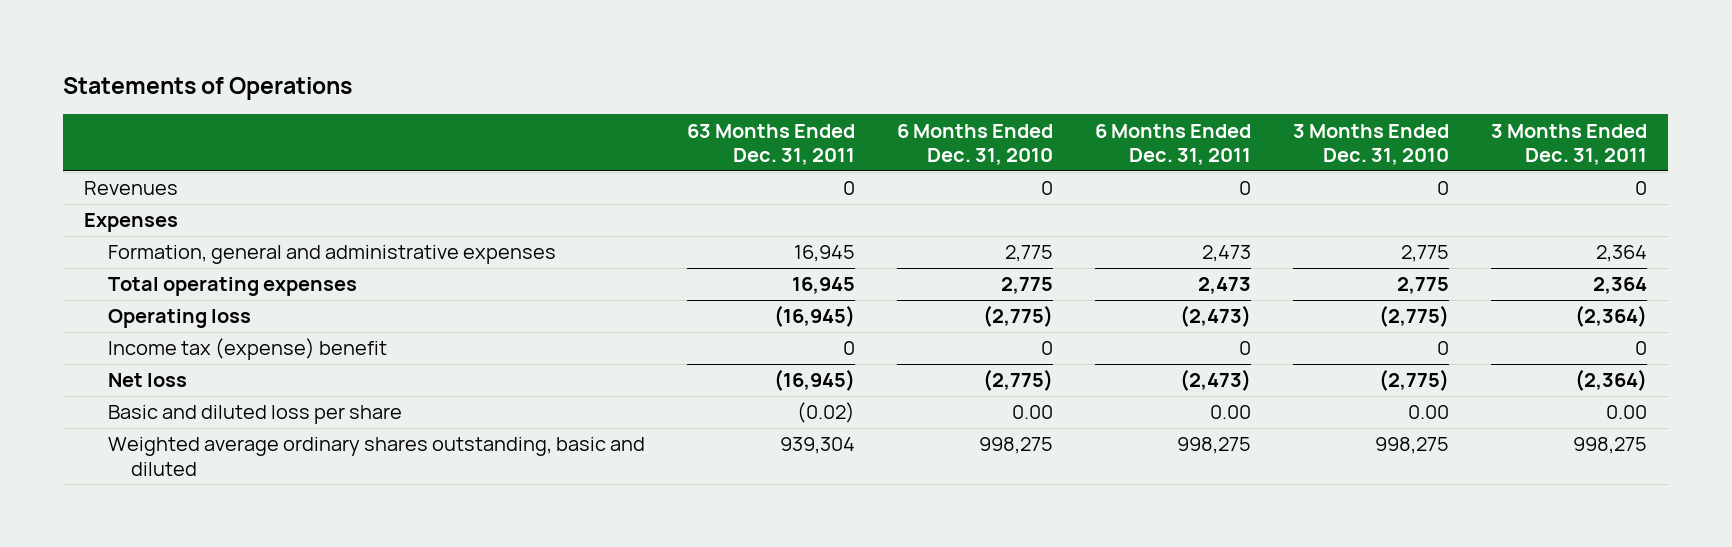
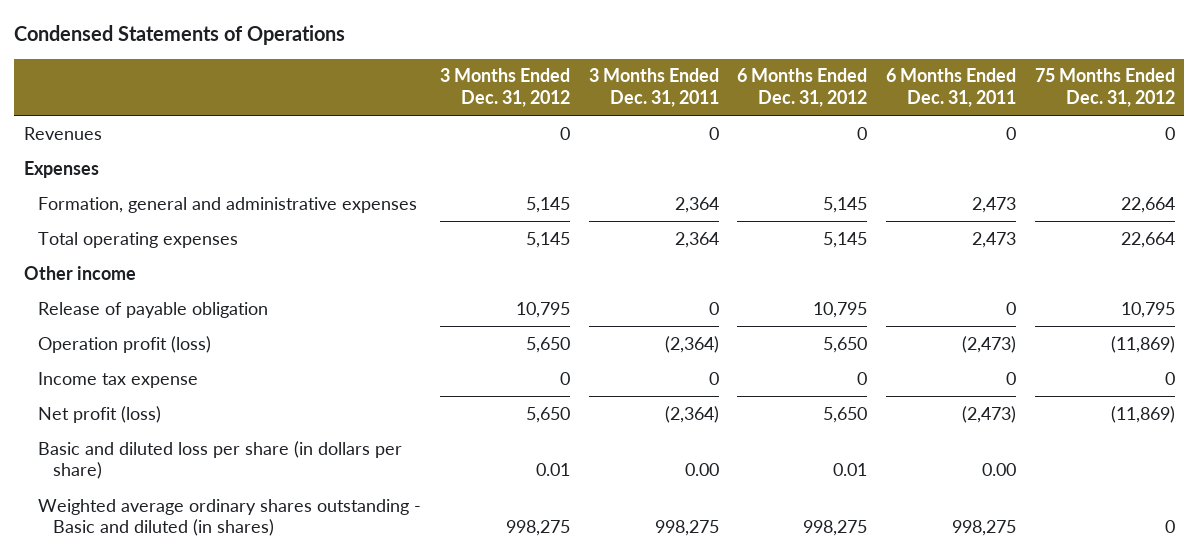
[63,77,353,101] Statements of Operations -> [14,25,346,46] Condensed Statements of Operations
[686,123,855,165] 63 Months Ended Dec. 31, 2011 -> none
[897,123,1054,165] 6 Months Ended Dec. 31, 2010 -> none
[1293,123,1450,165] 3 Months Ended Dec. 31, 2010 -> none
none -> [439,68,570,107] 3 Months Ended Dec. 31, 2012
none -> [737,68,868,107] 6 Months Ended Dec. 31, 2012
none -> [1034,68,1175,107] 75 Months Ended Dec. 31, 2012
none -> [23,265,136,280] Other income
none -> [38,301,269,318] Release of payable obligation
[107,309,251,329] Operating loss -> [38,335,212,353] Operation profit (loss)
[107,338,387,361] Income tax (expense) benefit -> [38,371,199,388] Income tax expense
[107,373,187,388] Net loss -> [38,405,162,423] Net profit (loss)
[107,405,402,425] Basic and diluted loss per share -> [38,440,403,480] Basic and diluted loss per share (in dollars per share)
[107,437,645,476] Weighted average ordinary shares outstanding, basic and diluted -> [38,498,422,537] Weighted average ordinary shares outstanding - Basic and diluted (in shares)

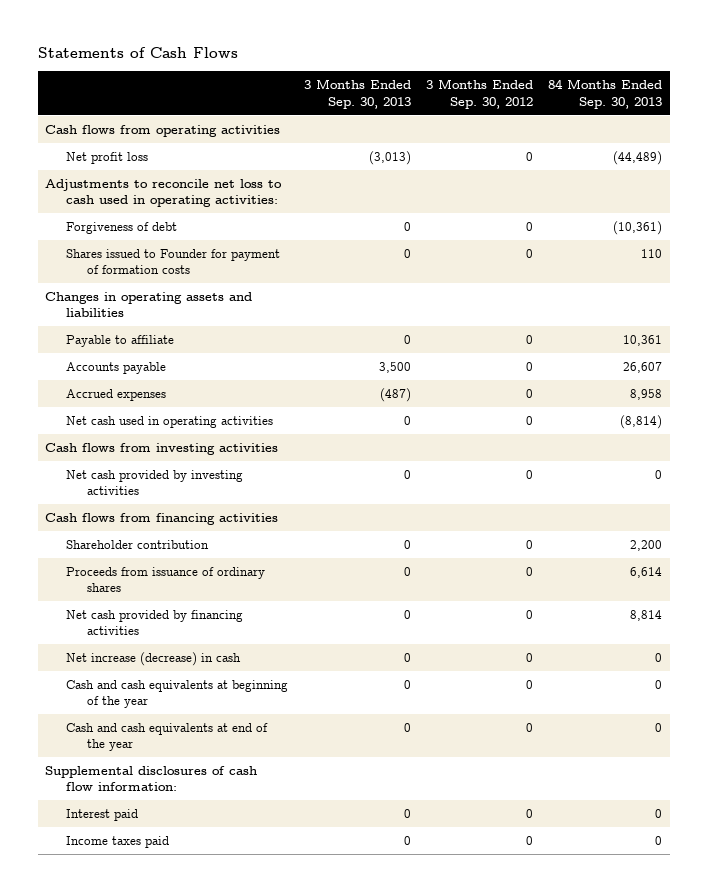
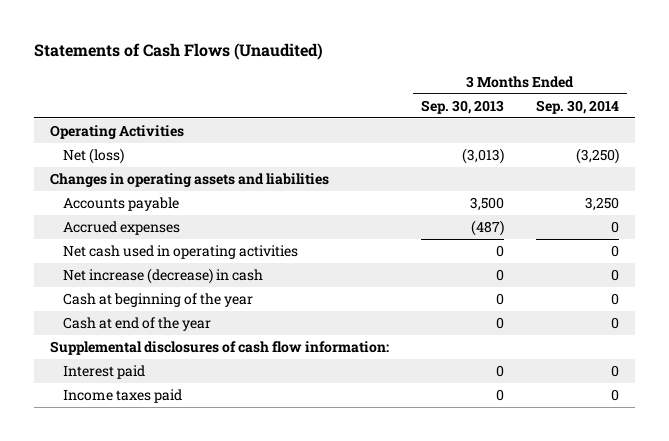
[37,47,238,59] Statements of Cash Flows -> [34,43,324,61] Statements of Cash Flows (Unaudited)
[426,79,534,109] 3 Months Ended Sep. 30, 2012 -> none
[548,79,663,109] 84 Months Ended Sep. 30, 2013 -> none
none -> [536,99,620,114] Sep. 30, 2014
[45,124,281,137] Cash flows from operating activities -> none
[45,178,283,208] Adjustments to reconcile net loss to cash used in operating activities: -> none
[66,221,178,234] Forgiveness of debt -> none
[66,248,281,275] Shares issued to Founder for payment of formation costs -> none
none -> [50,124,185,139] Operating Activities
[66,151,149,164] Net profit loss -> [62,147,124,164] Net (loss)
[66,334,175,347] Payable to affiliate -> none
[45,442,279,455] Cash flows from investing activities -> none
[66,469,244,496] Net cash provided by investing activities -> none
[45,512,279,525] Cash flows from financing activities -> none
[66,539,210,549] Shareholder contribution -> none
[66,566,266,593] Proceeds from issuance of ordinary shares -> none
[66,609,244,636] Net cash provided by financing activities -> none
[66,679,289,709] Cash and cash equivalents at beginning of the year -> [62,292,253,307] Cash at beginning of the year
[66,722,269,752] Cash and cash equivalents at end of the year -> [62,316,211,331] Cash at end of the year

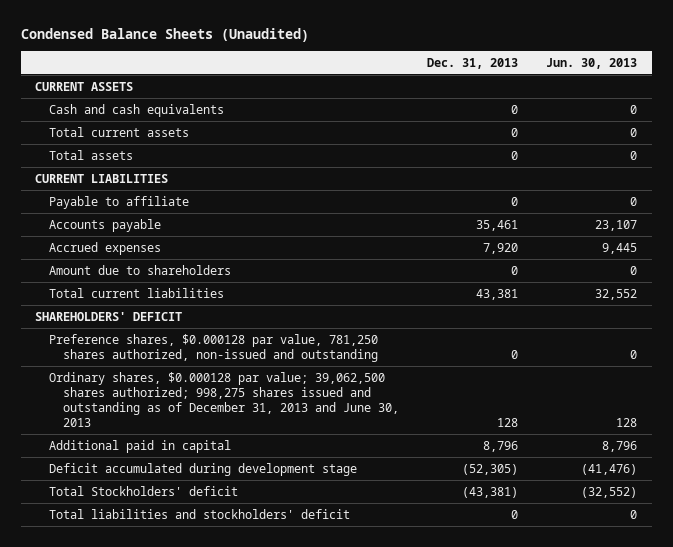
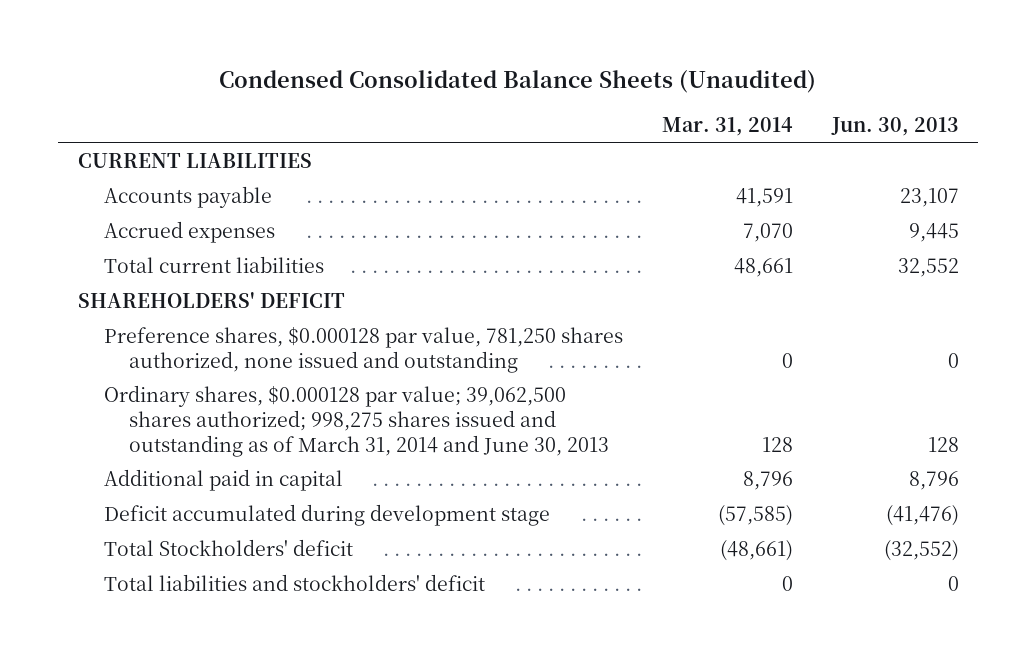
[21,28,310,43] Condensed Balance Sheets (Unaudited) -> [219,70,817,94] Condensed Consolidated Balance Sheets (Unaudited)
[427,57,519,69] Dec. 31, 2013 -> none
none -> [661,117,793,137] Mar. 31, 2014
[35,81,134,91] CURRENT ASSETS -> none
[48,103,224,117] Cash and cash equivalents -> none
[48,126,189,137] Total current assets -> none
[48,149,133,160] Total assets -> none
[48,195,189,209] Payable to affiliate -> none
[48,264,231,275] Amount due to shareholders -> none
[48,333,378,362] Preference shares, $0.000128 par value, 781,250 shares authorized, non-issued and outstanding -> [103,327,623,374] Preference shares, $0.000128 par value, 781,250 shares authorized, none issued and outstanding
[48,371,399,428] Ordinary shares, $0.000128 par value; 39,062,500 shares authorized; 998,275 shares issued and outstanding as of December 31, 2013 and June 30, 2013 -> [103,385,610,457] Ordinary shares, $0.000128 par value; 39,062,500 shares authorized; 998,275 shares issued and outstanding as of March 31, 2014 and June 30, 2013

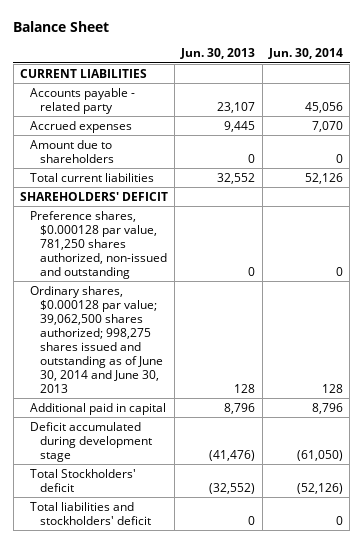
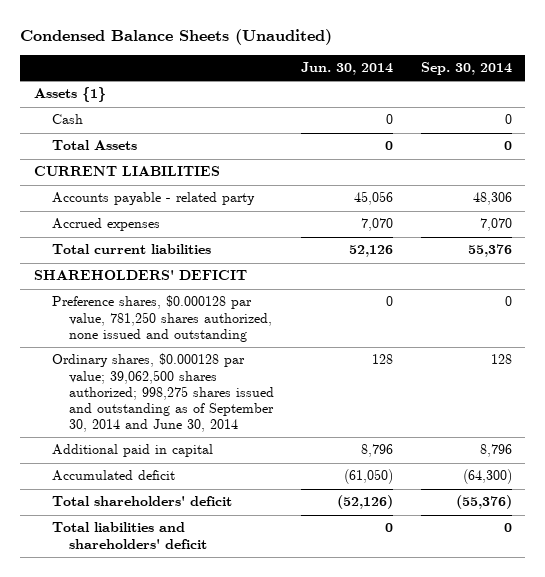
[13,20,110,32] Balance Sheet -> [20,29,333,46] Condensed Balance Sheets (Unaudited)
[180,48,256,60] Jun. 30, 2013 -> none
none -> [420,62,512,76] Sep. 30, 2014
none -> [33,87,106,103] Assets {1}
none -> [51,114,83,125] Cash
none -> [51,140,137,151] Total Assets
[30,139,115,163] Amount due to shareholders -> none
[30,210,168,279] Preference shares, $0.000128 par value, 781,250 shares authorized, non-issued and outstanding -> [51,295,273,342] Preference shares, $0.000128 par value, 781,250 shares authorized, none issued and outstanding
[30,285,164,393] Ordinary shares, $0.000128 par value; 39,062,500 shares authorized; 998,275 shares issued and outstanding as of June 30, 2014 and June 30, 2013 -> [51,353,275,433] Ordinary shares, $0.000128 par value; 39,062,500 shares authorized; 998,275 shares issued and outstanding as of September 30, 2014 and June 30, 2014
[30,421,153,462] Deficit accumulated during development stage -> [51,470,175,482] Accumulated deficit
[30,468,137,492] Total Stockholders' deficit -> [51,496,232,507] Total shareholders' deficit
[30,501,152,525] Total liabilities and stockholders' deficit -> [51,522,208,549] Total liabilities and shareholders' deficit

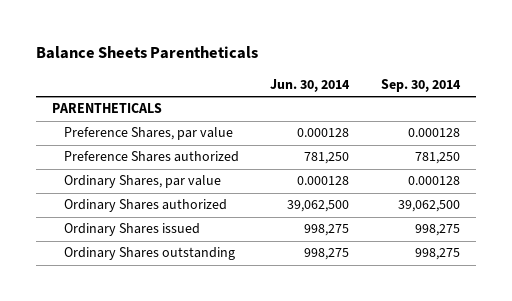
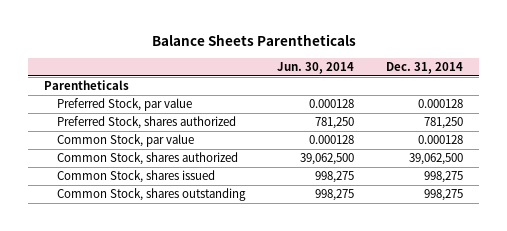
[381,79,462,93] Sep. 30, 2014 -> none
none -> [386,61,464,74] Dec. 31, 2014
[52,103,163,114] PARENTHETICALS -> [44,80,130,91] Parentheticals
[63,127,233,141] Preference Shares, par value -> [56,98,192,112] Preferred Stock, par value
[63,151,239,163] Preference Shares authorized -> [56,116,236,130] Preferred Stock, shares authorized
[63,175,221,189] Ordinary Shares, par value -> [56,134,194,148] Common Stock, par value
[63,199,227,213] Ordinary Shares authorized -> [56,152,238,166] Common Stock, shares authorized
[63,223,200,237] Ordinary Shares issued -> [56,170,215,184] Common Stock, shares issued
[63,247,235,261] Ordinary Shares outstanding -> [56,188,246,202] Common Stock, shares outstanding

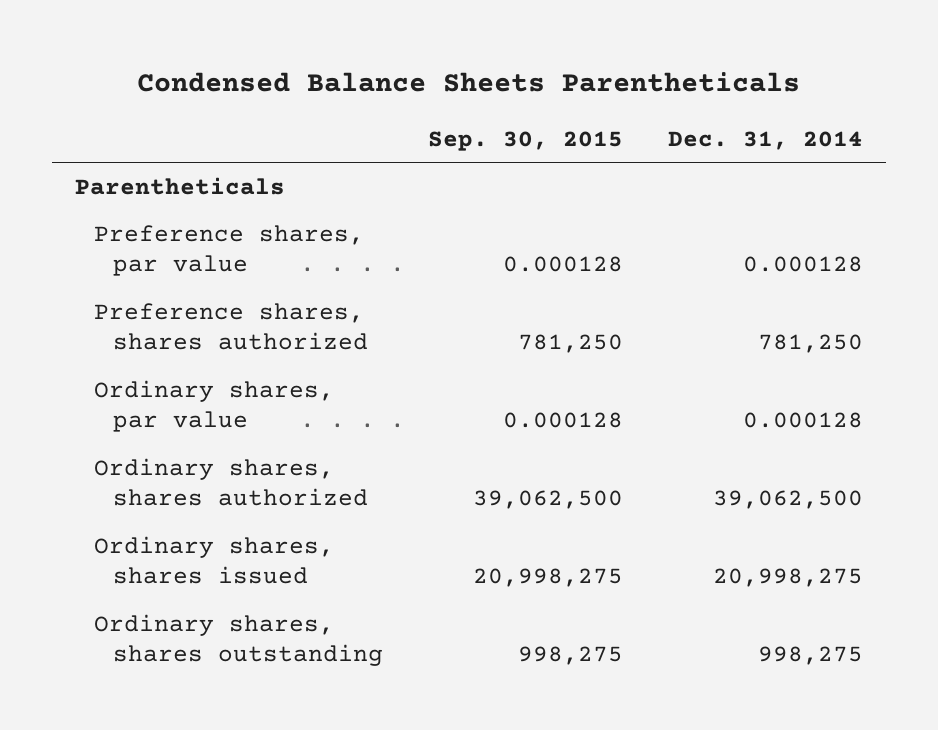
[151,34,356,47] Balance Sheets Parentheticals -> [136,71,800,92] Condensed Balance Sheets Parentheticals
[276,61,354,74] Jun. 30, 2014 -> none
none -> [427,130,623,151] Sep. 30, 2015
[56,98,192,112] Preferred Stock, par value -> [93,224,364,277] Preference shares, par value
[56,116,236,130] Preferred Stock, shares authorized -> [93,302,368,351] Preference shares, shares authorized
[56,134,194,148] Common Stock, par value -> [93,379,334,433] Ordinary shares, par value
[56,152,238,166] Common Stock, shares authorized -> [93,457,368,507] Ordinary shares, shares authorized
[56,170,215,184] Common Stock, shares issued -> [93,535,334,585] Ordinary shares, shares issued
[424,171,464,184] 998,275 -> [712,568,863,588] 20,998,275
[56,188,246,202] Common Stock, shares outstanding -> [93,613,383,667] Ordinary shares, shares outstanding

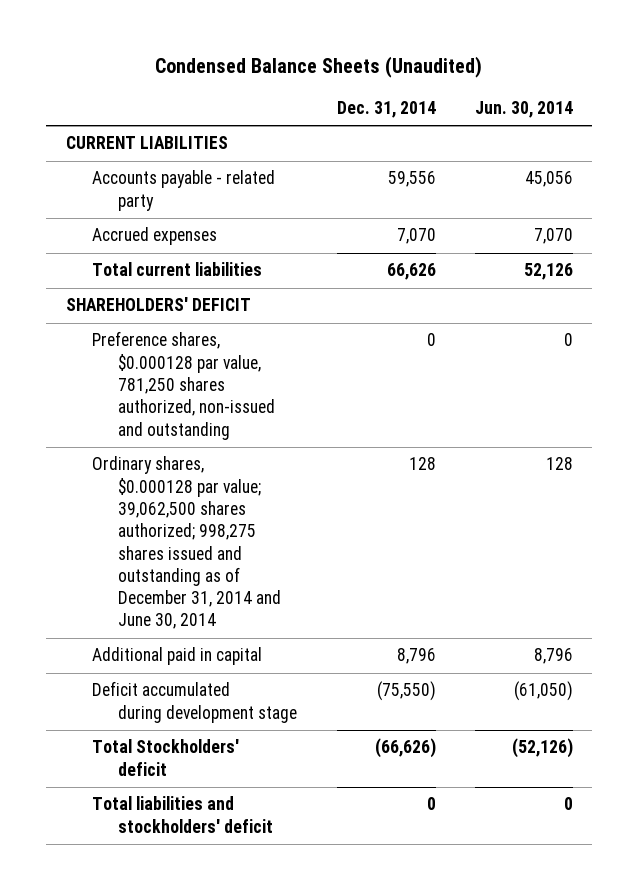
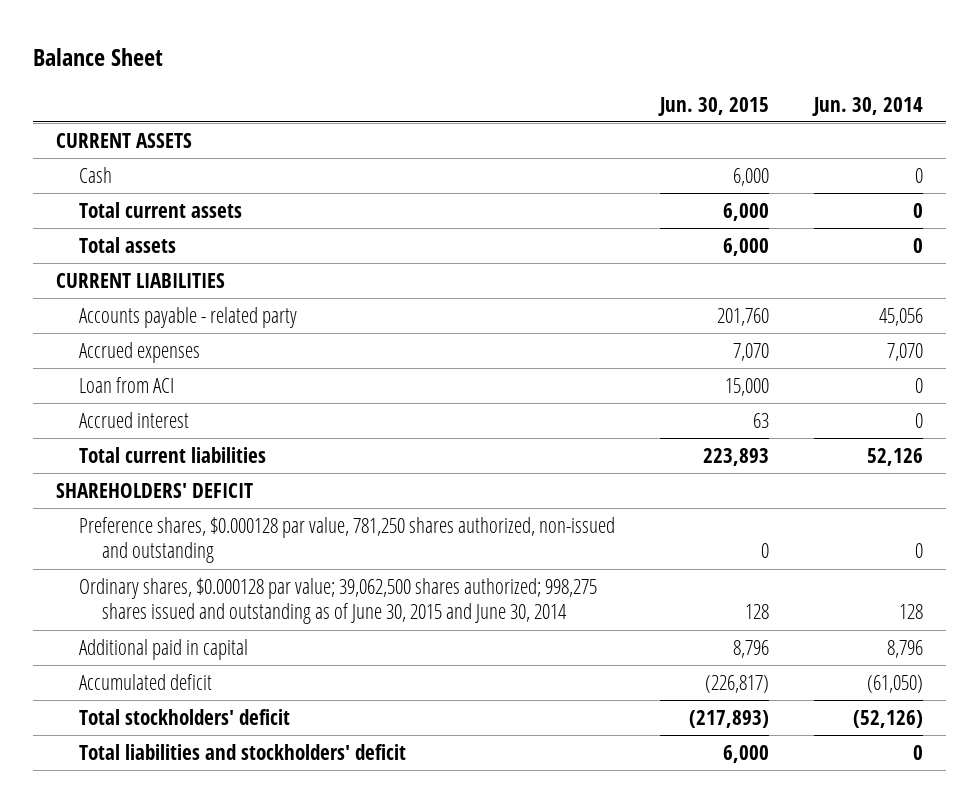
[155,56,483,79] Condensed Balance Sheets (Unaudited) -> [33,47,164,66] Balance Sheet
[336,101,436,119] Dec. 31, 2014 -> none
none -> [657,96,769,116] Jun. 30, 2015
none -> [56,133,193,149] CURRENT ASSETS
none -> [78,167,112,184] Cash
none -> [78,202,242,219] Total current assets
none -> [78,237,176,254] Total assets
none -> [78,377,174,394] Loan from ACI
none -> [78,412,189,429] Accrued interest
[92,456,282,630] Ordinary shares, $0.000128 par value; 39,062,500 shares authorized; 998,275 shares issued and outstanding as of December 31, 2014 and June 30, 2014 -> [78,578,597,625] Ordinary shares, $0.000128 par value; 39,062,500 shares authorized; 998,275 shares issued and outstanding as of June 30, 2015 and June 30, 2014
[92,681,298,723] Deficit accumulated during development stage -> [78,674,212,691] Accumulated deficit
[92,739,240,776] Total Stockholders' deficit -> [78,709,290,726] Total stockholders' deficit

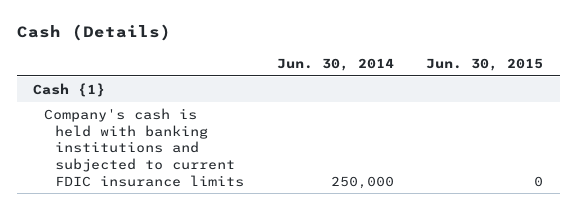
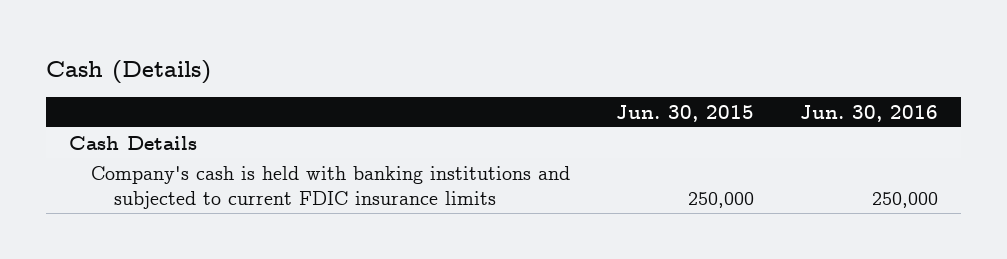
[276,57,394,71] Jun. 30, 2014 -> none
none -> [800,104,939,122] Jun. 30, 2016
[33,83,106,98] Cash {1} -> none
none -> [68,135,197,150] Cash Details
[534,175,544,187] 0 -> [688,191,755,208] 250,000

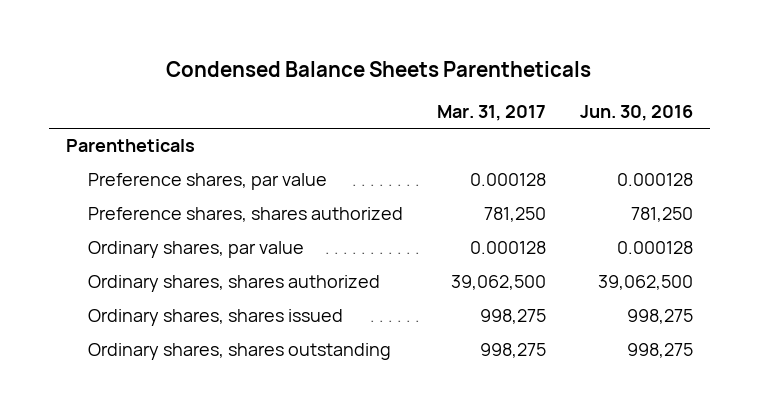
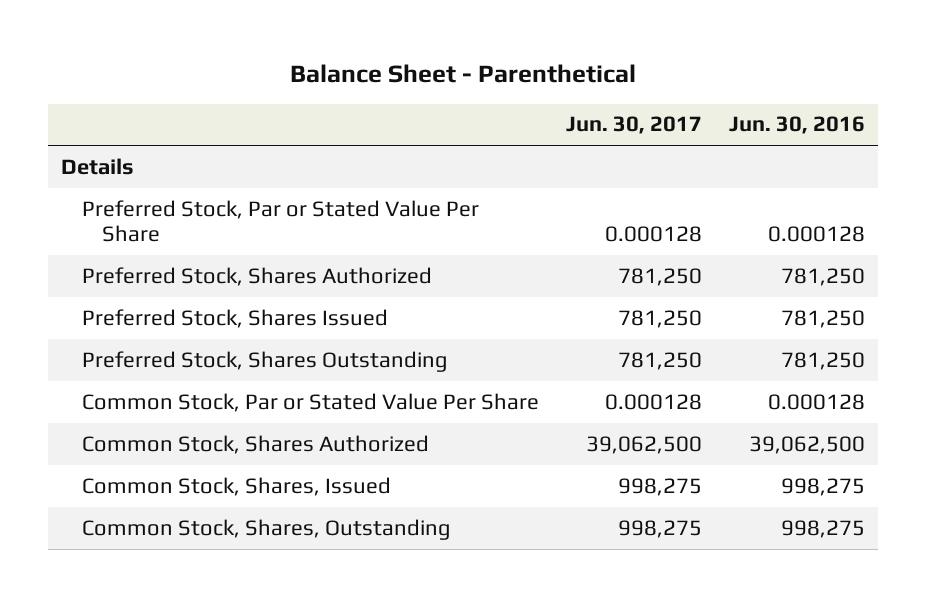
[166,60,592,77] Condensed Balance Sheets Parentheticals -> [289,63,636,83] Balance Sheet - Parenthetical
[436,105,546,122] Mar. 31, 2017 -> none
none -> [565,116,702,135] Jun. 30, 2017
[65,139,195,153] Parentheticals -> none
none -> [61,157,135,175] Details
[87,173,327,191] Preference shares, par value -> [81,199,479,243] Preferred Stock, Par or Stated Value Per Share
[87,207,403,223] Preference shares, shares authorized -> [81,266,432,286] Preferred Stock, Shares Authorized
none -> [81,308,388,328] Preferred Stock, Shares Issued
none -> [81,350,448,372] Preferred Stock, Shares Outstanding
[87,241,304,259] Ordinary shares, par value -> [81,392,539,412] Common Stock, Par or Stated Value Per Share
[87,275,380,293] Ordinary shares, shares authorized -> [81,434,429,454] Common Stock, Shares Authorized
[87,309,343,327] Ordinary shares, shares issued -> [81,476,391,496] Common Stock, Shares, Issued
[87,343,391,361] Ordinary shares, shares outstanding -> [81,518,451,540] Common Stock, Shares, Outstanding

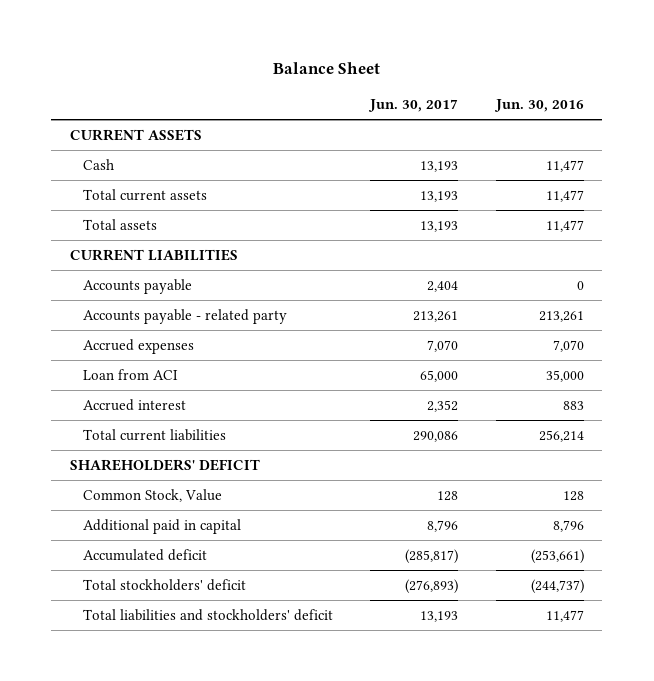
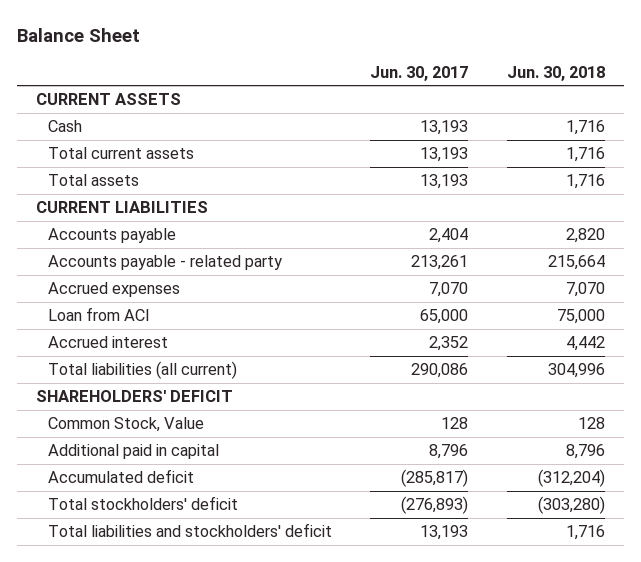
[493,99,584,113] Jun. 30, 2016 -> none
none -> [506,65,605,81] Jun. 30, 2018
[82,428,226,441] Total current liabilities -> [48,361,238,380] Total liabilities (all current)

